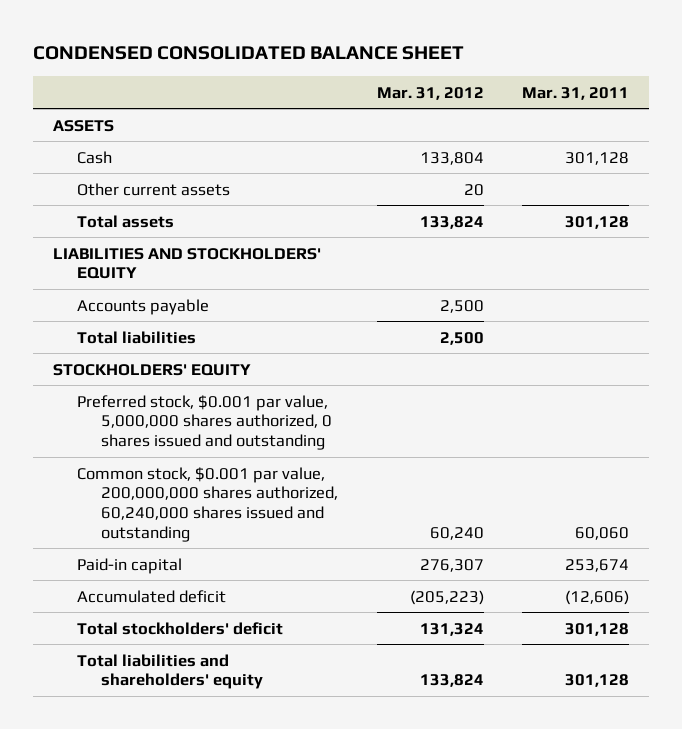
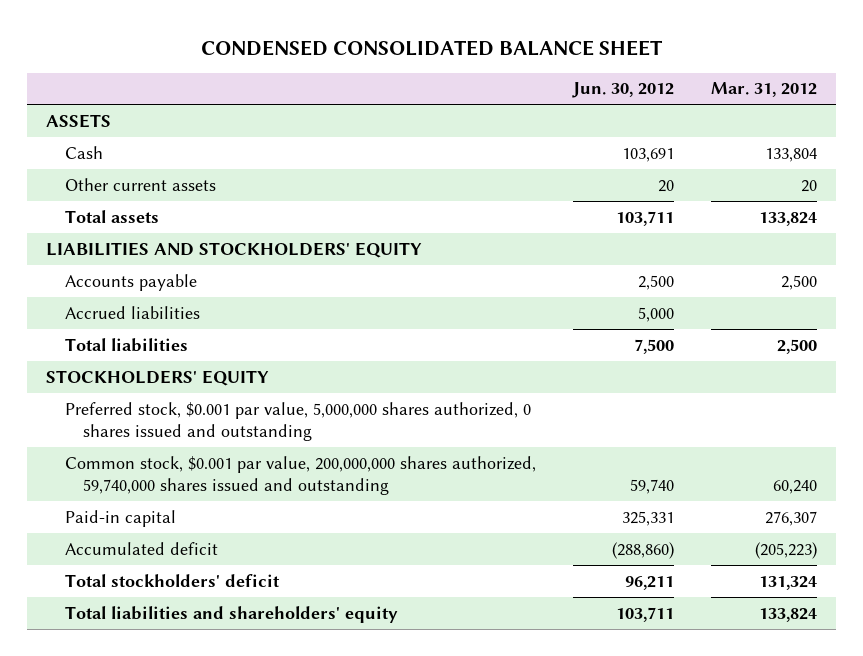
[522,86,630,100] Mar. 31, 2011 -> none
none -> [572,82,675,99] Jun. 30, 2012
none -> [64,305,200,319] Accrued liabilities
[76,466,338,542] Common stock, $0.001 par value, 200,000,000 shares authorized, 60,240,000 shares issued and outstanding -> [64,455,536,496] Common stock, $0.001 par value, 200,000,000 shares authorized, 59,740,000 shares issued and outstanding

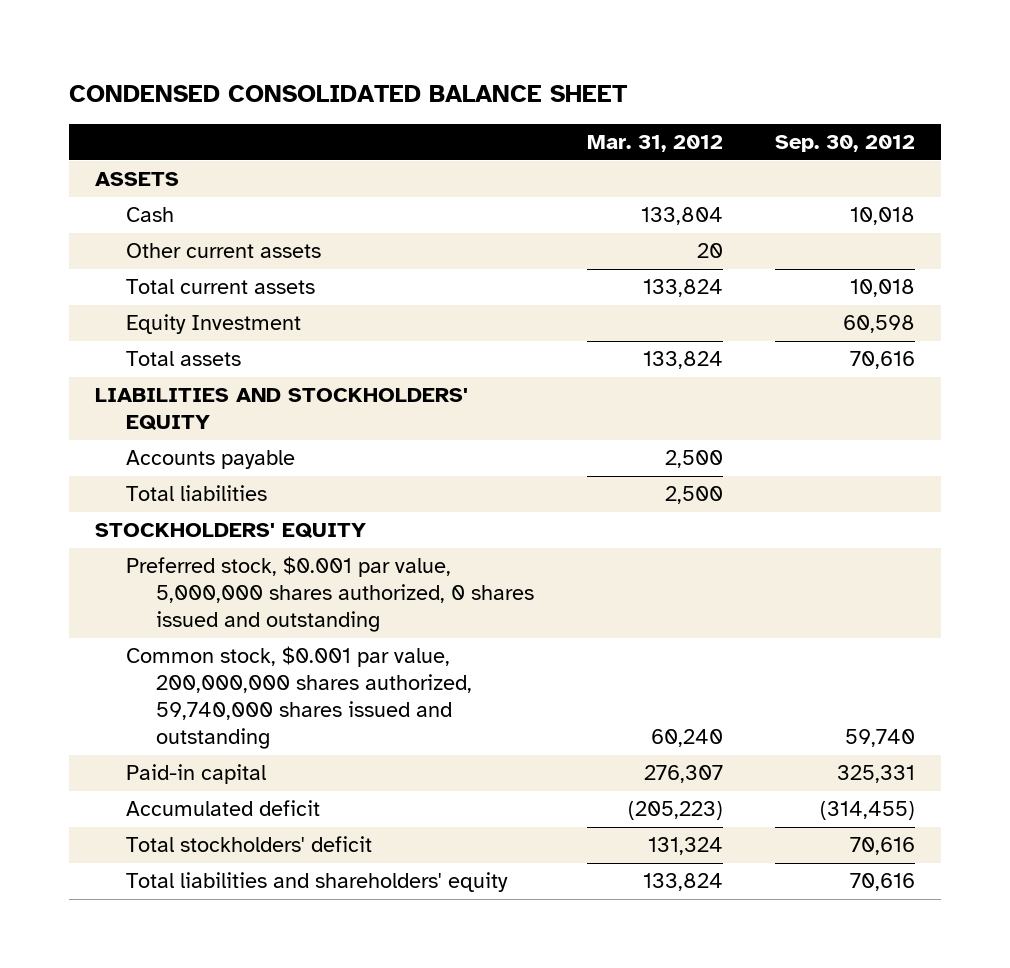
[572,82,675,99] Jun. 30, 2012 -> none
none -> [775,135,916,153] Sep. 30, 2012
none -> [125,279,315,295] Total current assets
none -> [125,314,301,335] Equity Investment
[64,305,200,319] Accrued liabilities -> none

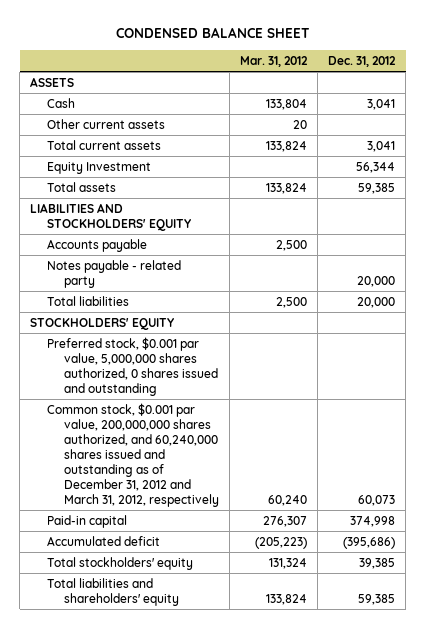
[68,85,628,103] CONDENSED CONSOLIDATED BALANCE SHEET -> [115,27,310,39] CONDENSED BALANCE SHEET
[775,135,916,153] Sep. 30, 2012 -> none
none -> [328,55,397,67] Dec. 31, 2012
none -> [47,259,182,288] Notes payable - related party
[125,646,472,750] Common stock, $0.001 par value, 200,000,000 shares authorized, 59,740,000 shares issued and outstanding -> [47,402,219,507] Common stock, $0.001 par value, 200,000,000 shares authorized, and 60,240,000 shares issued and outstanding as of December 31, 2012 and March 31, 2012, respectively
[125,836,372,853] Total stockholders' deficit -> [47,556,194,570] Total stockholders' equity

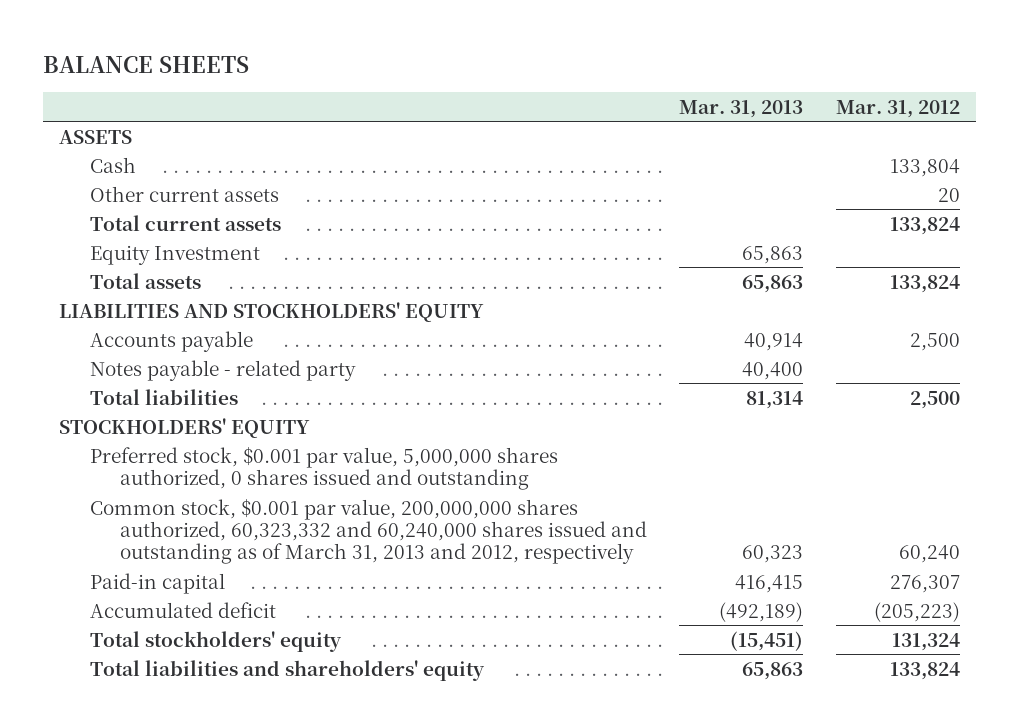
[115,27,310,39] CONDENSED BALANCE SHEET -> [42,55,249,73] BALANCE SHEETS
[328,55,397,67] Dec. 31, 2012 -> none
none -> [679,99,804,118] Mar. 31, 2013
[47,402,219,507] Common stock, $0.001 par value, 200,000,000 shares authorized, and 60,240,000 shares issued and outstanding as of December 31, 2012 and March 31, 2012, respectively -> [89,498,648,565] Common stock, $0.001 par value, 200,000,000 shares authorized, 60,323,332 and 60,240,000 shares issued and outstanding as of March 31, 2013 and 2012, respectively

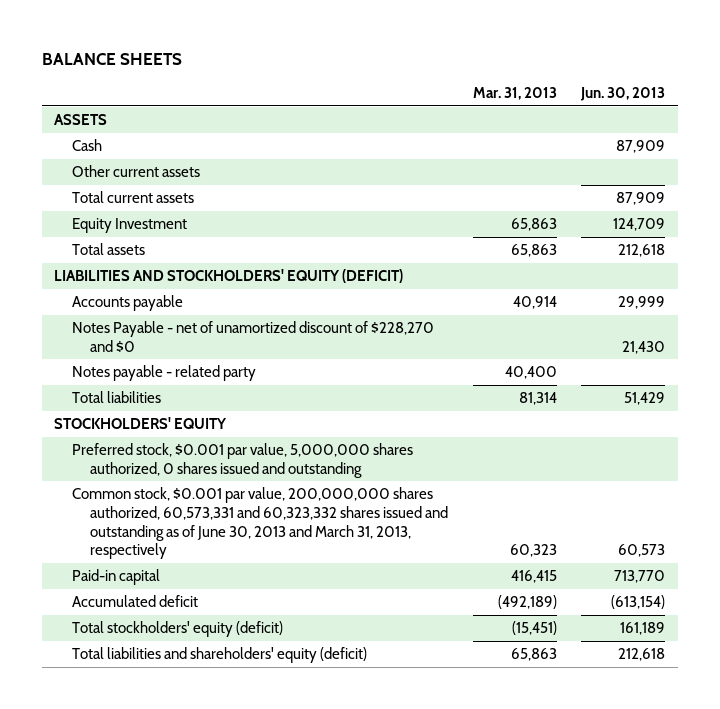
[835,99,960,118] Mar. 31, 2012 -> none
none -> [580,87,666,102] Jun. 30, 2013
[59,301,485,322] LIABILITIES AND STOCKHOLDERS' EQUITY -> [54,269,404,284] LIABILITIES AND STOCKHOLDERS' EQUITY (DEFICIT)
none -> [72,321,435,353] Notes Payable - net of unamortized discount of $228,270 and $0
[89,498,648,565] Common stock, $0.001 par value, 200,000,000 shares authorized, 60,323,332 and 60,240,000 shares issued and outstanding as of March 31, 2013 and 2012, respectively -> [72,487,449,560] Common stock, $0.001 par value, 200,000,000 shares authorized, 60,573,331 and 60,323,332 shares issued and outstanding as of June 30, 2013 and March 31, 2013, respectively
[89,630,342,652] Total stockholders' equity -> [72,621,284,638] Total stockholders' equity (deficit)
[89,659,485,681] Total liabilities and shareholders' equity -> [72,647,368,664] Total liabilities and shareholders' equity (deficit)

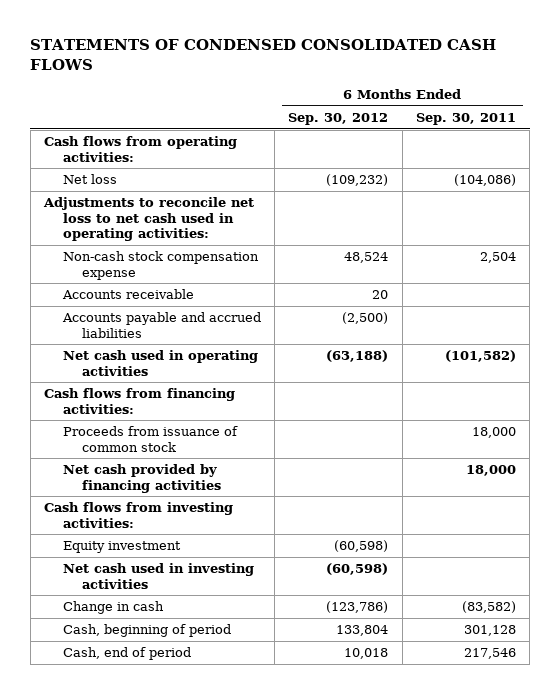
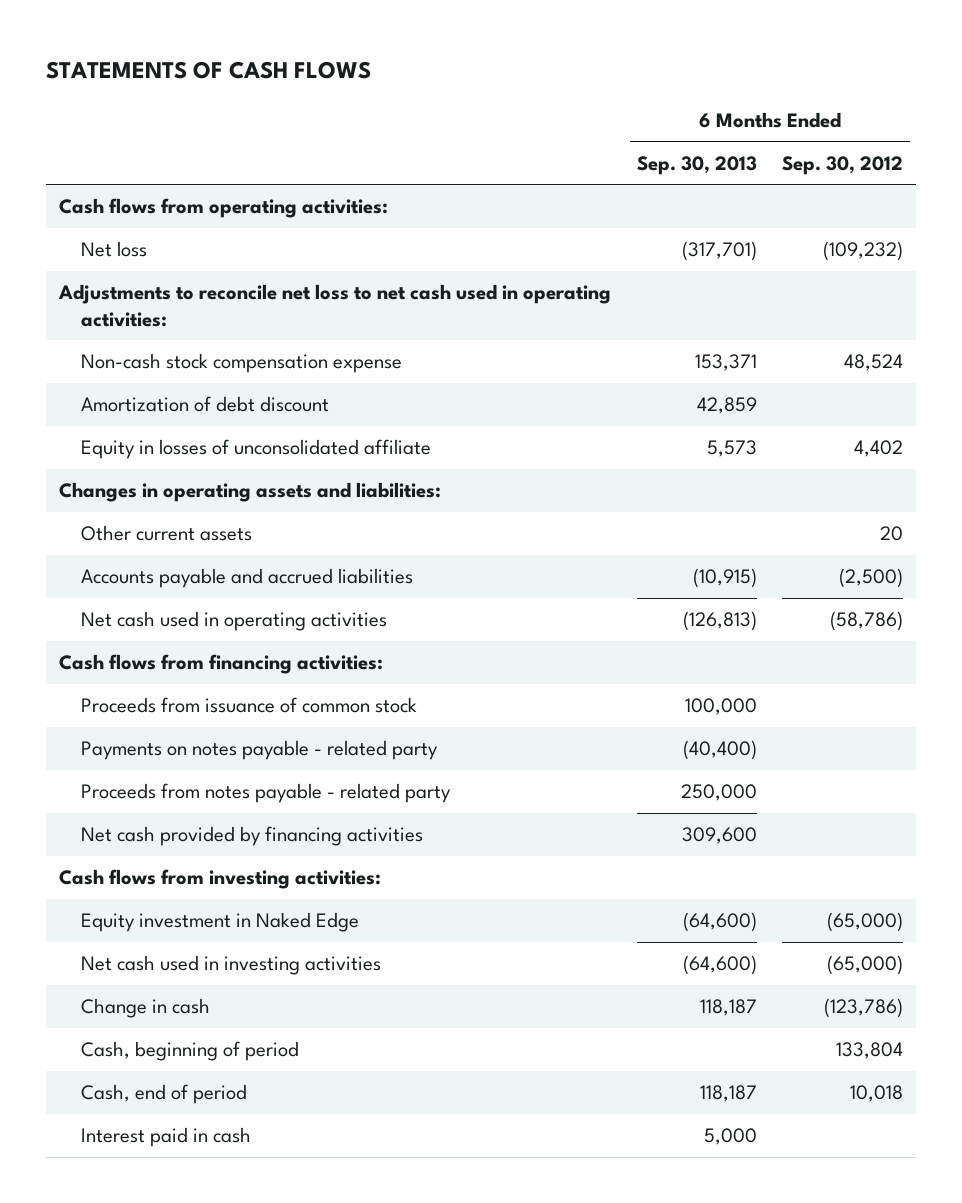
[30,39,497,71] STATEMENTS OF CONDENSED CONSOLIDATED CASH FLOWS -> [45,61,371,80] STATEMENTS OF CASH FLOWS
[415,112,516,125] Sep. 30, 2011 -> none
none -> [636,155,757,175] Sep. 30, 2013
[62,289,195,300] Accounts receivable -> none
none -> [80,396,329,413] Amortization of debt discount
none -> [80,439,431,460] Equity in losses of unconsolidated affiliate
none -> [58,482,441,503] Changes in operating assets and liabilities:
none -> [80,525,252,542] Other current assets
[326,350,389,363] (63,188) -> [830,611,904,632] (58,786)
none -> [80,740,438,761] Payments on notes payable - related party
none -> [80,783,451,804] Proceeds from notes payable - related party
[63,541,182,554] Equity investment -> [80,912,359,933] Equity investment in Naked Edge
[334,540,389,553] (60,598) -> [827,912,904,933] (65,000)
[326,563,389,576] (60,598) -> [827,955,904,976] (65,000)
none -> [80,1127,251,1148] Interest paid in cash

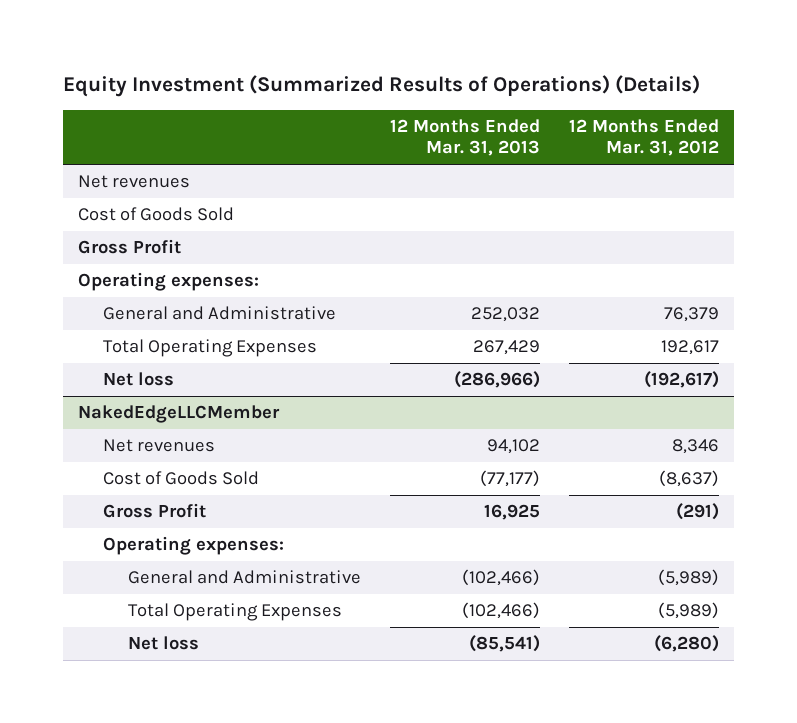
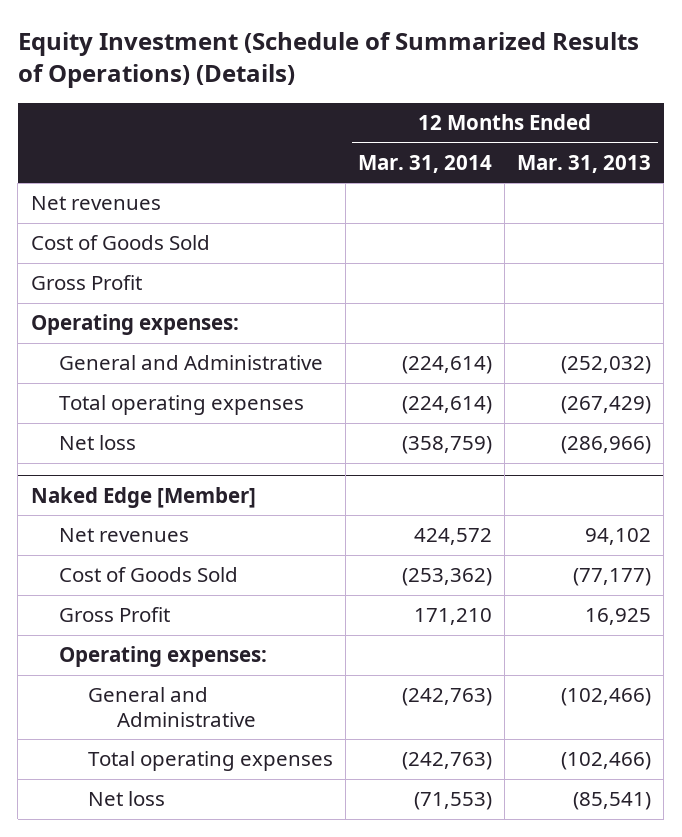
[62,75,700,98] Equity Investment (Summarized Results of Operations) (Details) -> [17,32,639,89] Equity Investment (Schedule of Summarized Results of Operations) (Details)
[569,118,720,157] 12 Months Ended Mar. 31, 2012 -> none
none -> [358,154,493,173] Mar. 31, 2014
[471,307,541,323] 252,032 -> [561,356,652,375] (252,032)
[102,339,317,358] Total Operating Expenses -> [59,395,305,416] Total operating expenses
[473,340,541,356] 267,429 -> [561,396,652,415] (267,429)
[77,405,280,424] NakedEdgeLLCMember -> none
none -> [30,486,256,508] Naked Edge [Member]
[127,603,342,622] Total Operating Expenses -> [87,751,333,772] Total operating expenses

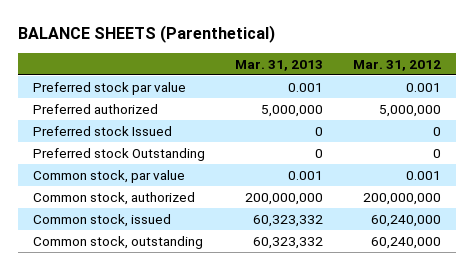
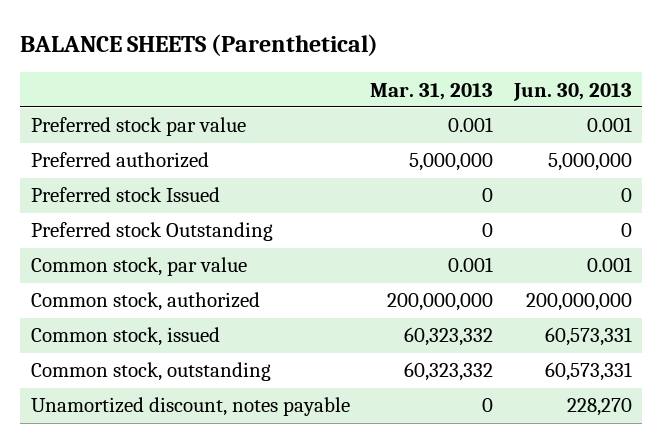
[352,59,441,71] Mar. 31, 2012 -> none
none -> [513,82,633,101] Jun. 30, 2013
none -> [30,397,350,417] Unamortized discount, notes payable

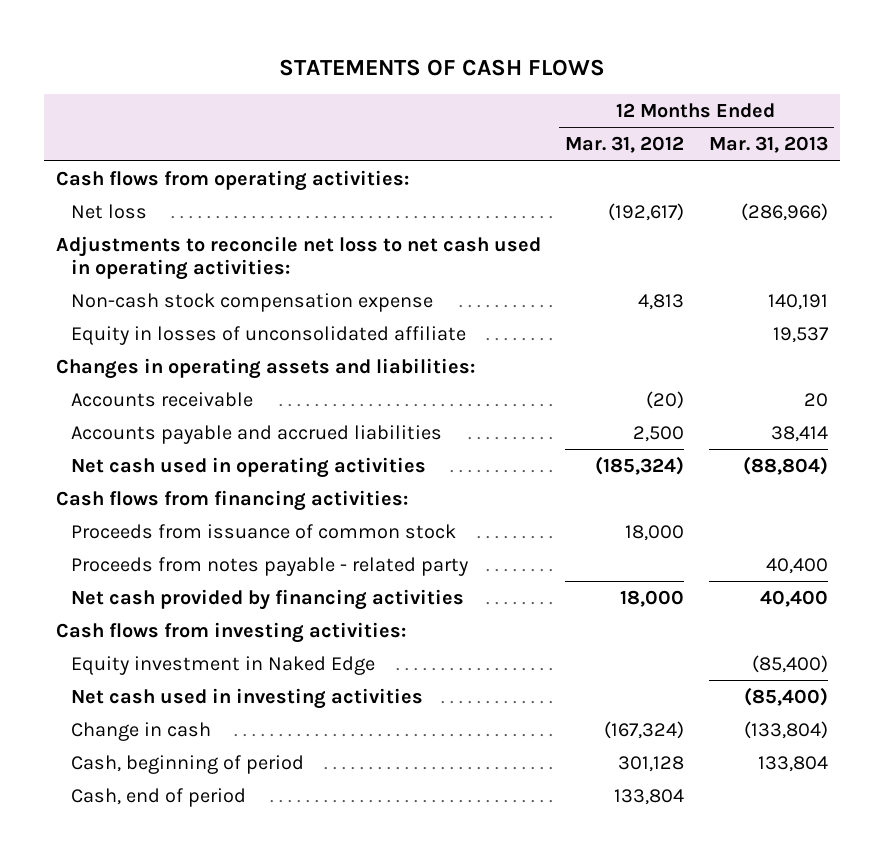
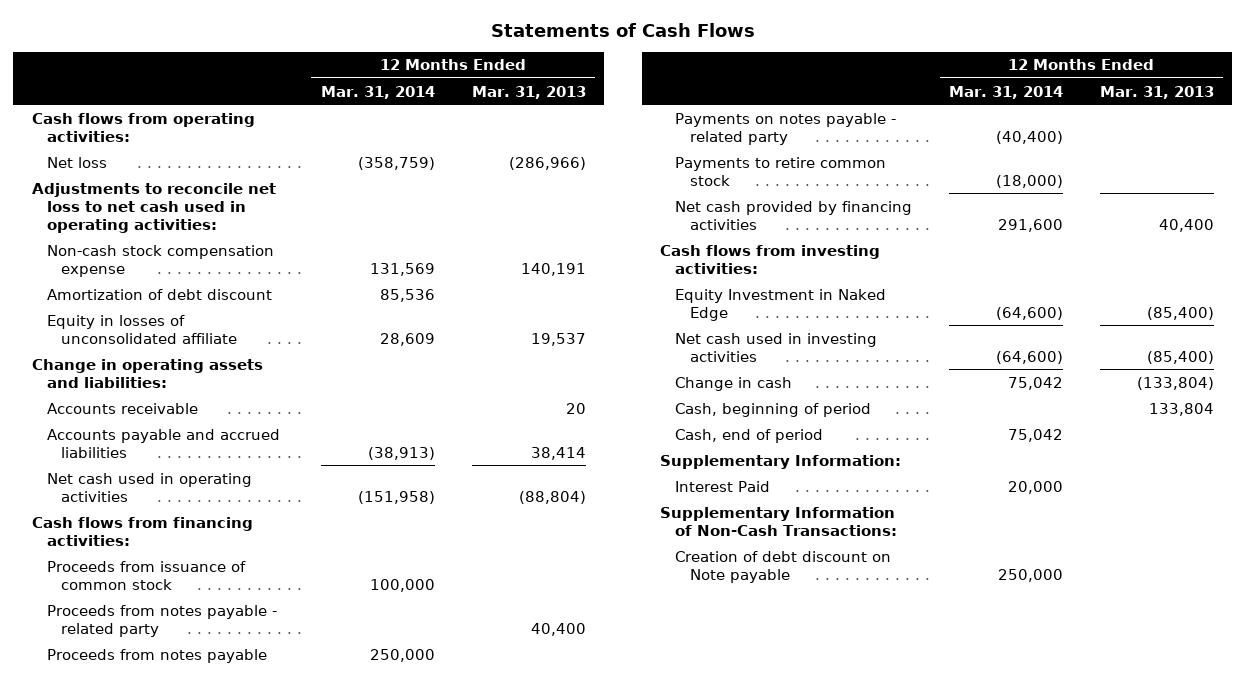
[278,58,605,76] STATEMENTS OF CASH FLOWS -> [490,22,755,37] Statements of Cash Flows
[565,136,685,154] Mar. 31, 2012 -> none
none -> [320,85,435,99] Mar. 31, 2014
none -> [46,288,272,300] Amortization of debt discount
[55,357,475,379] Changes in operating assets and liabilities: -> [31,358,263,388] Change in operating assets and liabilities:
none -> [46,648,267,663] Proceeds from notes payable
none -> [674,112,896,145] Payments on notes payable - related party
none -> [674,156,886,186] Payments to retire common stock
[71,655,376,675] Equity investment in Naked Edge -> [674,288,886,321] Equity Investment in Naked Edge
none -> [660,454,902,469] Supplementary Information:
none -> [674,480,770,492] Interest Paid
none -> [660,506,897,536] Supplementary Information of Non-Cash Transactions:
none -> [674,550,891,583] Creation of debt discount on Note payable

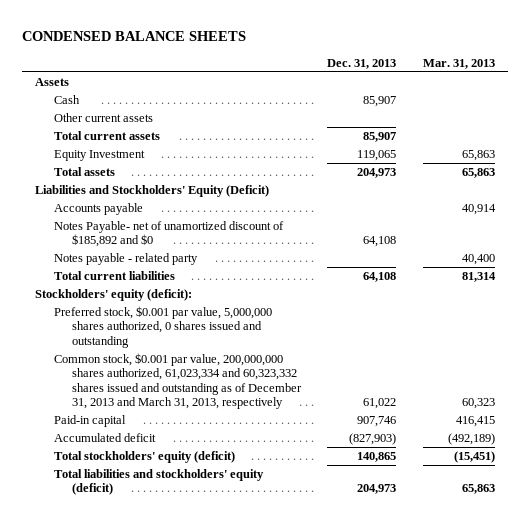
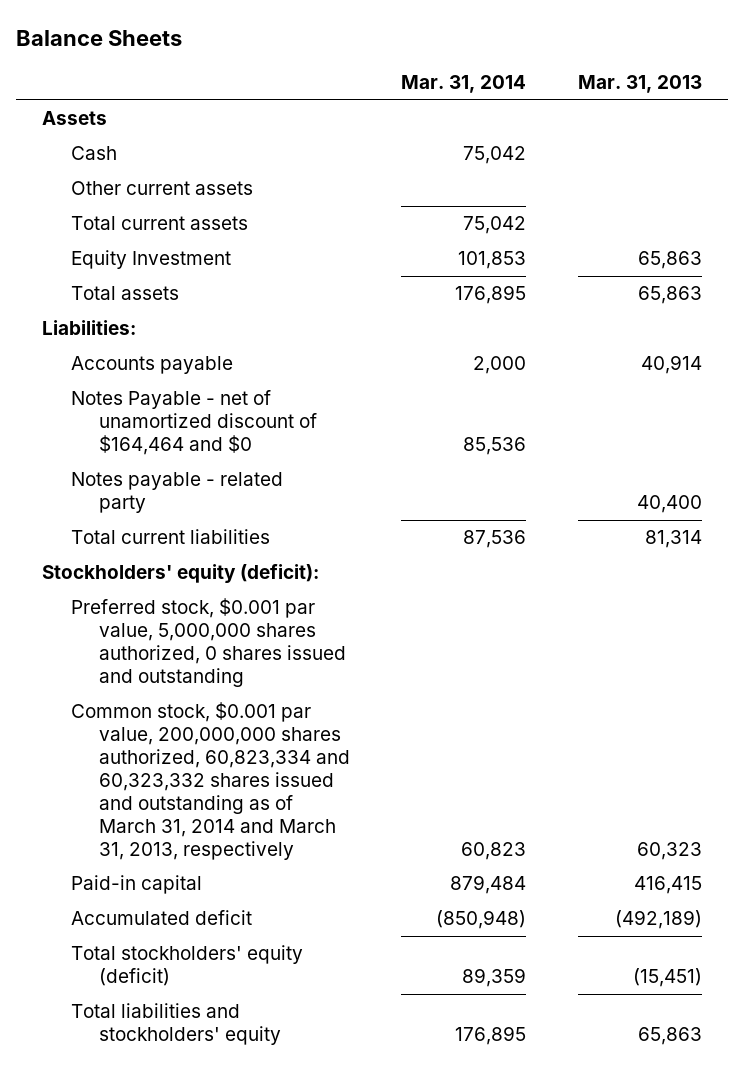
[21,31,246,42] CONDENSED BALANCE SHEETS -> [16,29,183,46] Balance Sheets
[327,58,397,69] Dec. 31, 2013 -> none
none -> [401,75,527,94] Mar. 31, 2014
[34,185,269,198] Liabilities and Stockholders' Equity (Deficit) -> none
none -> [42,320,137,336] Liabilities:
[53,221,284,248] Notes Payable- net of unamortized discount of $185,892 and $0 -> [70,390,317,456] Notes Payable - net of unamortized discount of $164,464 and $0
[53,353,303,410] Common stock, $0.001 par value, 200,000,000 shares authorized, 61,023,334 and 60,323,332 shares issued and outstanding as of December 31, 2013 and March 31, 2013, respectively -> [70,702,350,860] Common stock, $0.001 par value, 200,000,000 shares authorized, 60,823,334 and 60,323,332 shares issued and outstanding as of March 31, 2014 and March 31, 2013, respectively
[53,469,264,496] Total liabilities and stockholders' equity (deficit) -> [70,1003,281,1046] Total liabilities and stockholders' equity

